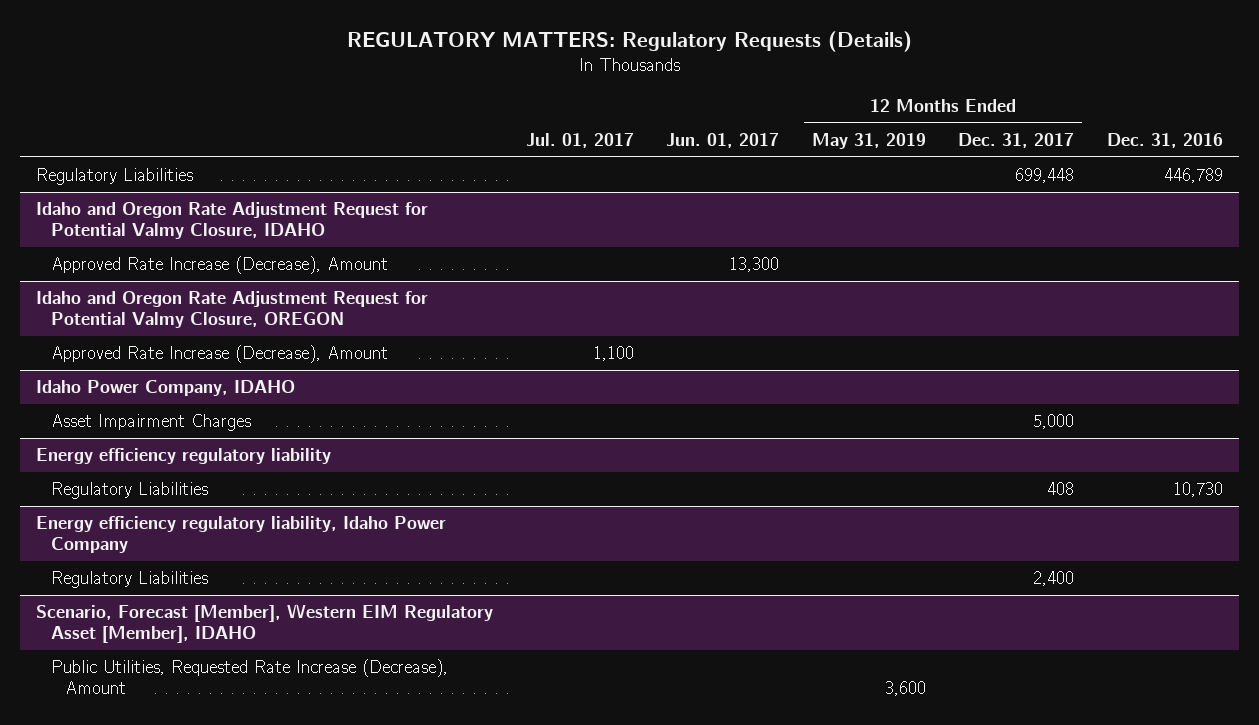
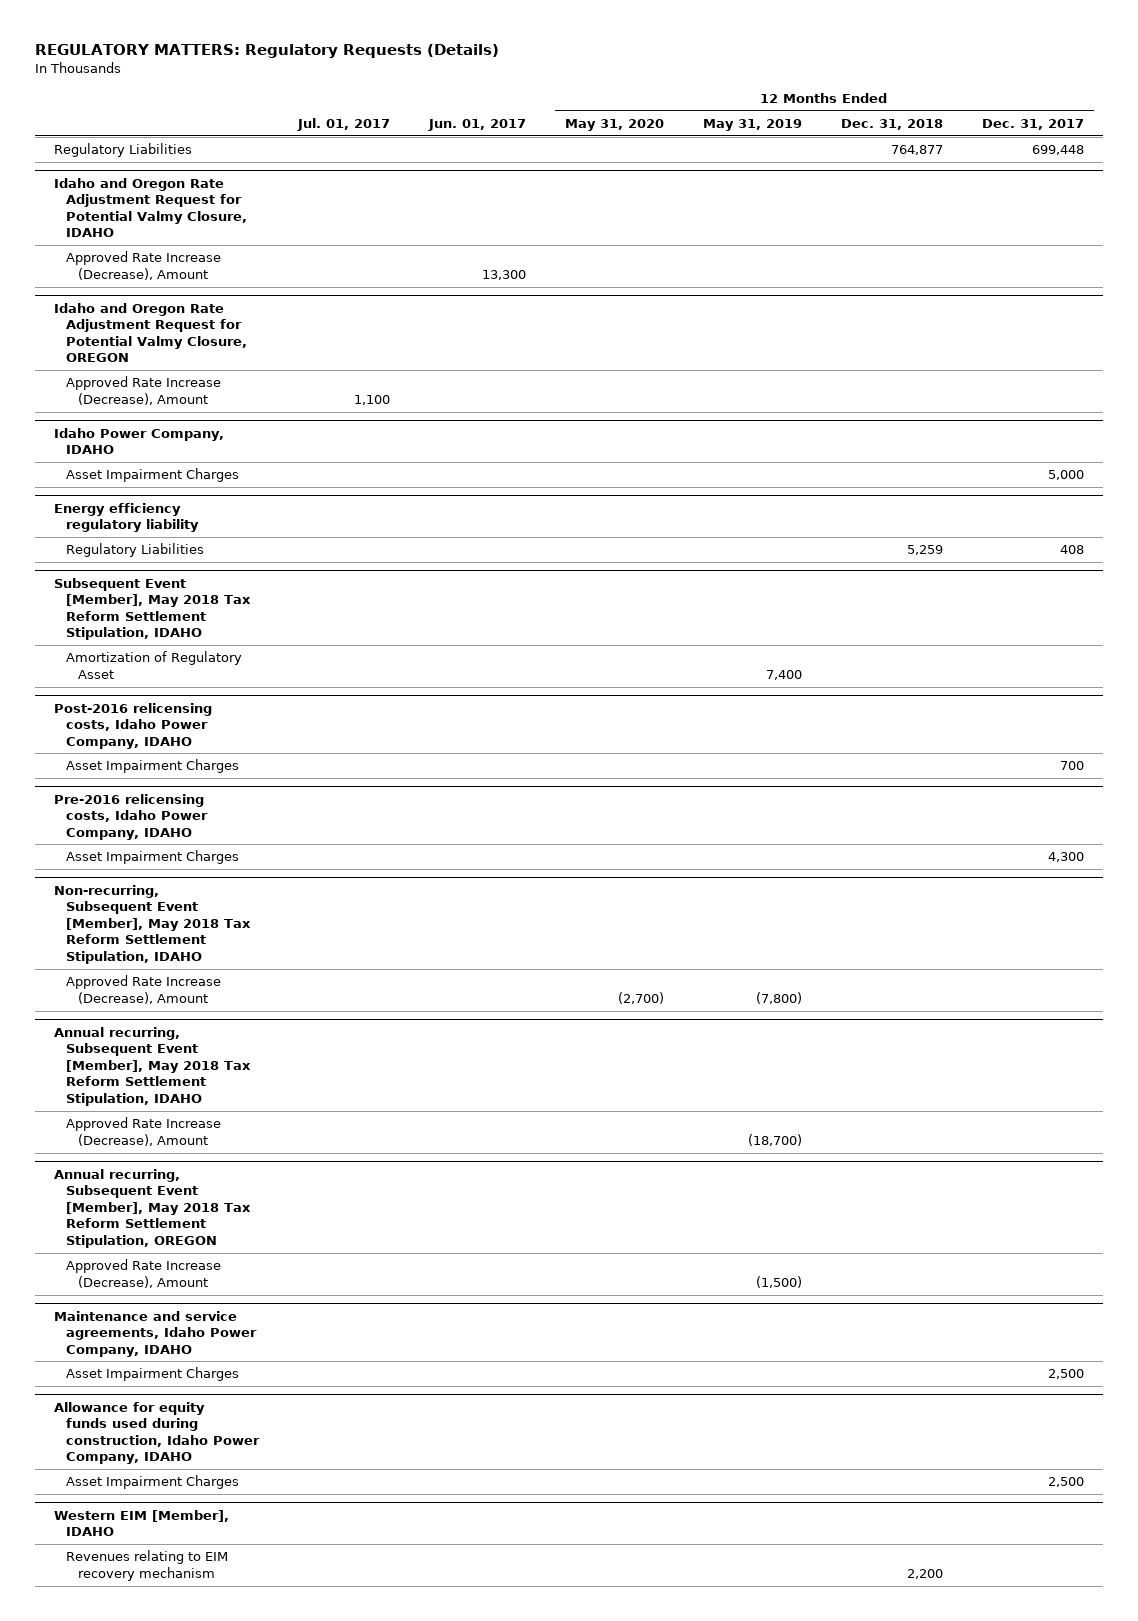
[1106,132,1223,148] Dec. 31, 2016 -> none
none -> [565,118,665,131] May 31, 2020
none -> [840,118,943,130] Dec. 31, 2018
[36,516,447,553] Energy efficiency regulatory liability, Idaho Power Company -> none
[50,571,208,589] Regulatory Liabilities -> none
[50,659,448,694] Public Utilities, Requested Rate Increase (Decrease), Amount -> none
none -> [54,577,252,641] Subsequent Event [Member], May 2018 Tax Reform Settlement Stipulation, IDAHO
none -> [66,651,243,679] Amortization of Regulatory Asset
none -> [54,702,213,749] Post-2016 relicensing costs, Idaho Power Company, IDAHO
none -> [66,759,240,774] Asset Impairment Charges
none -> [54,793,209,840] Pre-2016 relicensing costs, Idaho Power Company, IDAHO
none -> [66,850,240,865] Asset Impairment Charges
none -> [54,884,252,964] Non-recurring, Subsequent Event [Member], May 2018 Tax Reform Settlement Stipulation, IDAHO
none -> [66,975,222,1004] Approved Rate Increase (Decrease), Amount
none -> [54,1026,252,1106] Annual recurring, Subsequent Event [Member], May 2018 Tax Reform Settlement Stipulation, IDAHO
none -> [66,1117,222,1146] Approved Rate Increase (Decrease), Amount
none -> [54,1168,252,1248] Annual recurring, Subsequent Event [Member], May 2018 Tax Reform Settlement Stipulation, OREGON
none -> [66,1259,222,1288] Approved Rate Increase (Decrease), Amount
none -> [54,1310,258,1357] Maintenance and service agreements, Idaho Power Company, IDAHO
none -> [66,1367,240,1382] Asset Impairment Charges
none -> [54,1401,261,1465] Allowance for equity funds used during construction, Idaho Power Company, IDAHO
none -> [66,1475,240,1490] Asset Impairment Charges
[36,603,494,643] Scenario, Forecast [Member], Western EIM Regulatory Asset [Member], IDAHO -> [54,1509,230,1537] Western EIM [Member], IDAHO
none -> [66,1550,229,1581] Revenues relating to EIM recovery mechanism

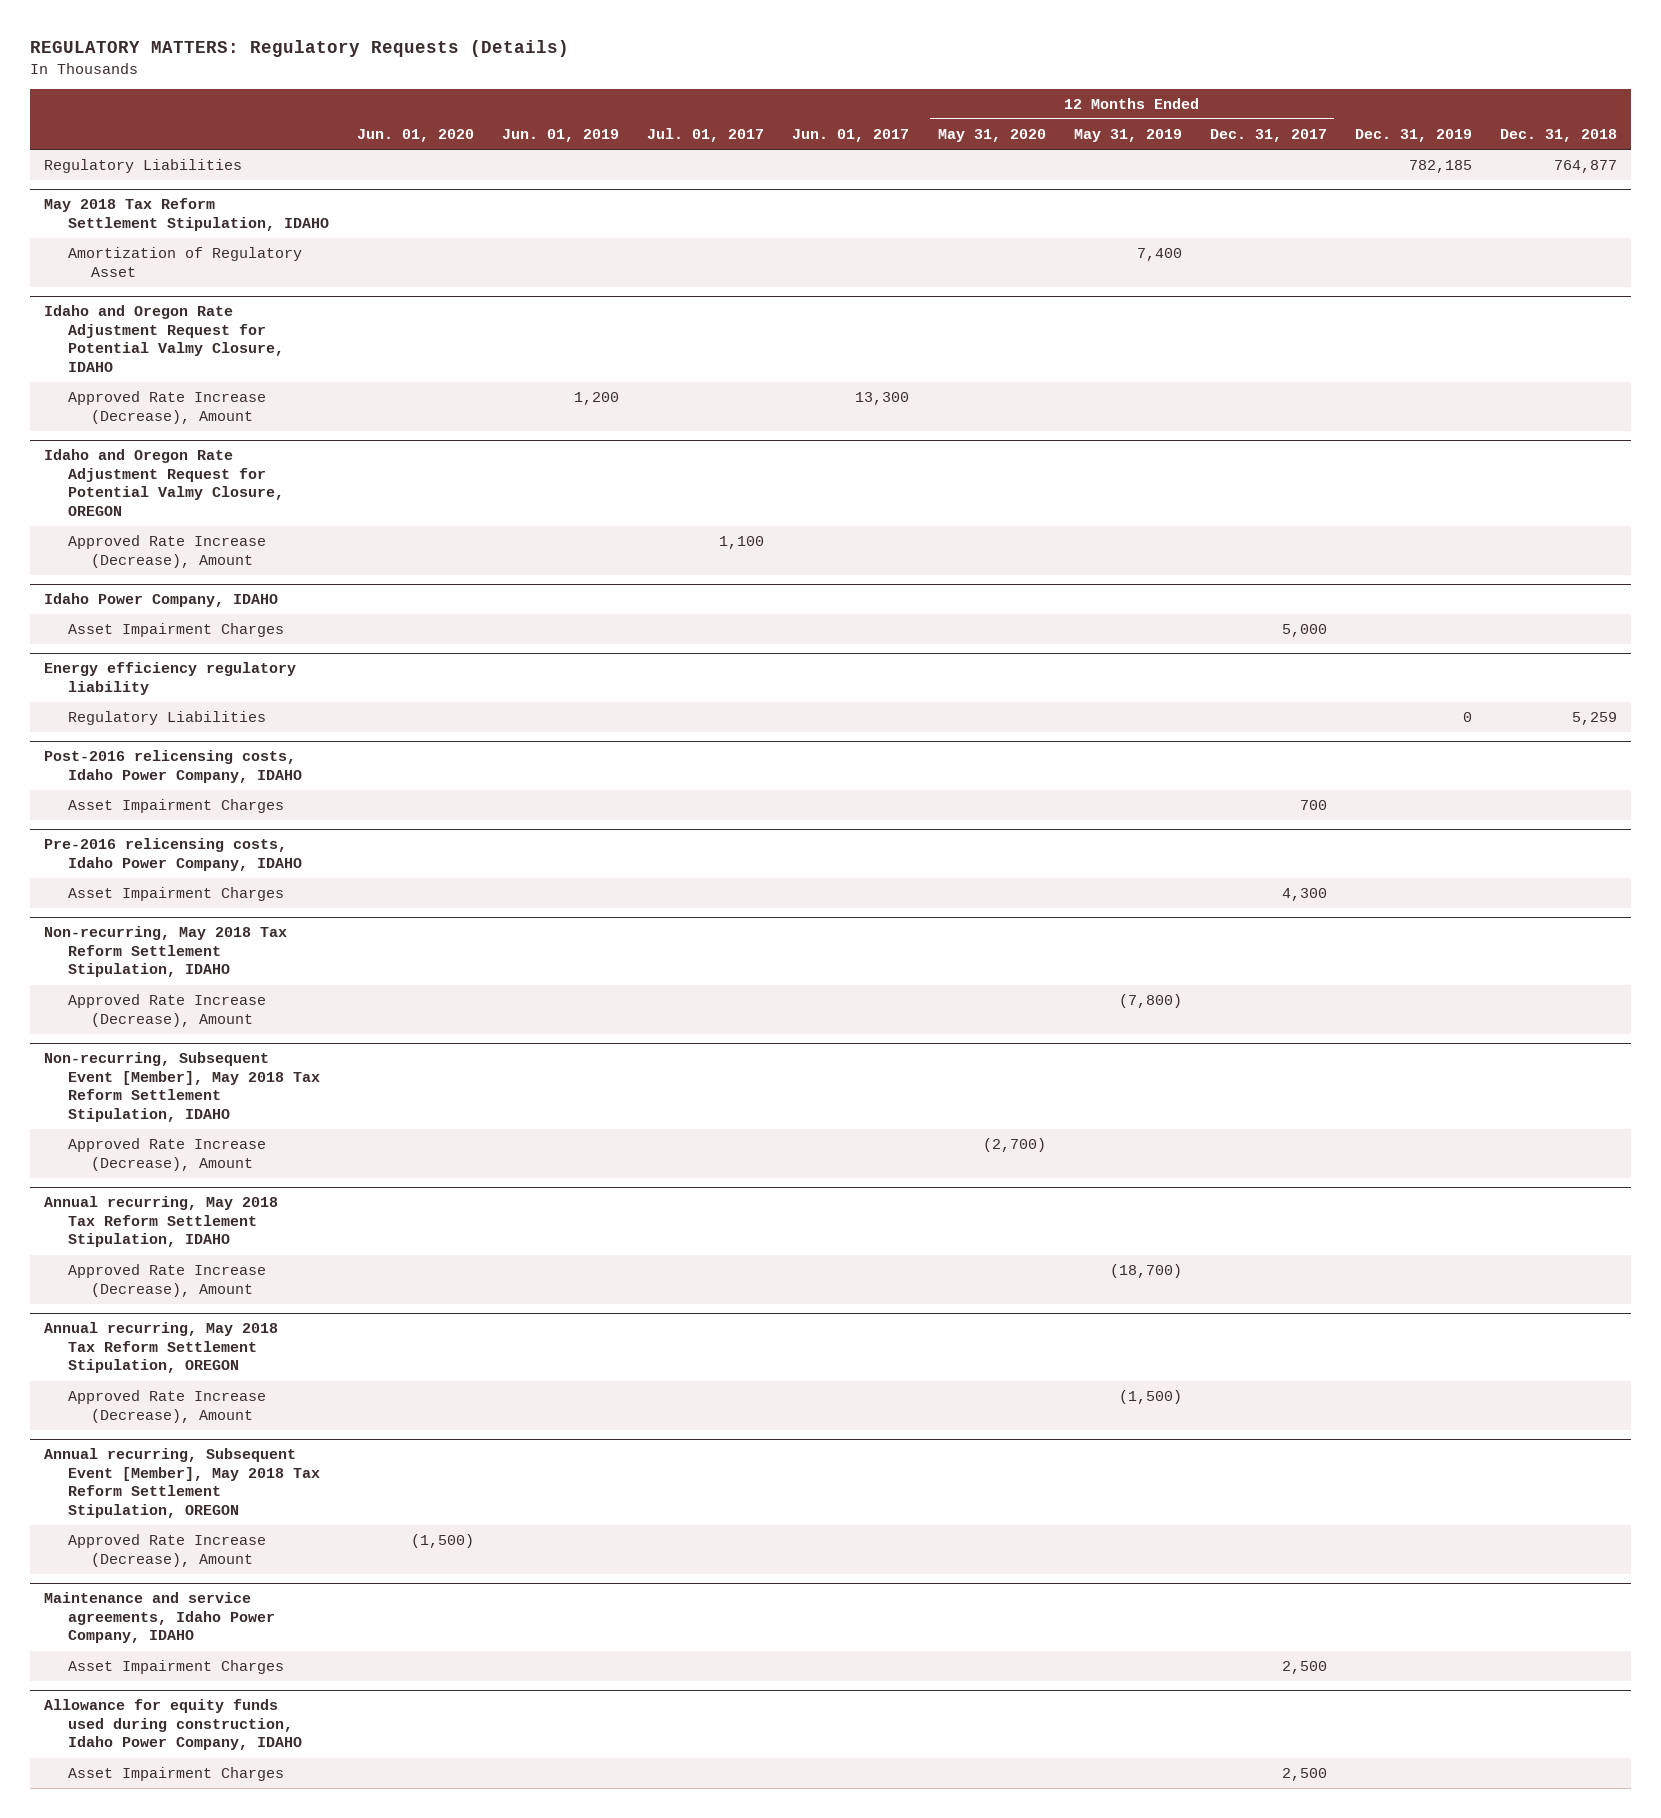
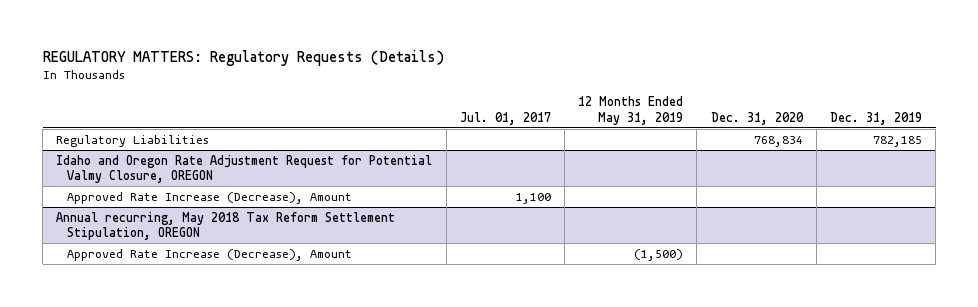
[356,128,474,142] Jun. 01, 2020 -> none
[501,128,619,142] Jun. 01, 2019 -> none
[792,128,910,142] Jun. 01, 2017 -> none
[937,128,1046,142] May 31, 2020 -> none
[1209,128,1327,142] Dec. 31, 2017 -> none
[1500,128,1618,142] Dec. 31, 2018 -> none
none -> [710,111,804,125] Dec. 31, 2020
[44,198,329,231] May 2018 Tax Reform Settlement Stipulation, IDAHO -> none
[67,247,302,277] Amortization of Regulatory Asset -> none
[44,305,284,372] Idaho and Oregon Rate Adjustment Request for Potential Valmy Closure, IDAHO -> none
[67,391,266,424] Approved Rate Increase (Decrease), Amount -> none
[44,593,279,608] Idaho Power Company, IDAHO -> none
[67,623,284,638] Asset Impairment Charges -> none
[44,662,297,695] Energy efficiency regulatory liability -> none
[67,711,266,726] Regulatory Liabilities -> none
[44,750,302,783] Post-2016 relicensing costs, Idaho Power Company, IDAHO -> none
[67,799,284,814] Asset Impairment Charges -> none
[44,838,302,871] Pre-2016 relicensing costs, Idaho Power Company, IDAHO -> none
[67,887,284,902] Asset Impairment Charges -> none
[44,926,288,978] Non-recurring, May 2018 Tax Reform Settlement Stipulation, IDAHO -> none
[67,994,266,1027] Approved Rate Increase (Decrease), Amount -> none
[44,1052,320,1122] Non-recurring, Subsequent Event [Member], May 2018 Tax Reform Settlement Stipulation, IDAHO -> none
[67,1138,266,1171] Approved Rate Increase (Decrease), Amount -> none
[44,1196,279,1248] Annual recurring, May 2018 Tax Reform Settlement Stipulation, IDAHO -> none
[67,1264,266,1297] Approved Rate Increase (Decrease), Amount -> none
[44,1448,320,1518] Annual recurring, Subsequent Event [Member], May 2018 Tax Reform Settlement Stipulation, OREGON -> none
[67,1534,266,1567] Approved Rate Increase (Decrease), Amount -> none
[44,1592,275,1644] Maintenance and service agreements, Idaho Power Company, IDAHO -> none
[67,1660,284,1675] Asset Impairment Charges -> none
[44,1699,302,1751] Allowance for equity funds used during construction, Idaho Power Company, IDAHO -> none
[67,1767,284,1782] Asset Impairment Charges -> none

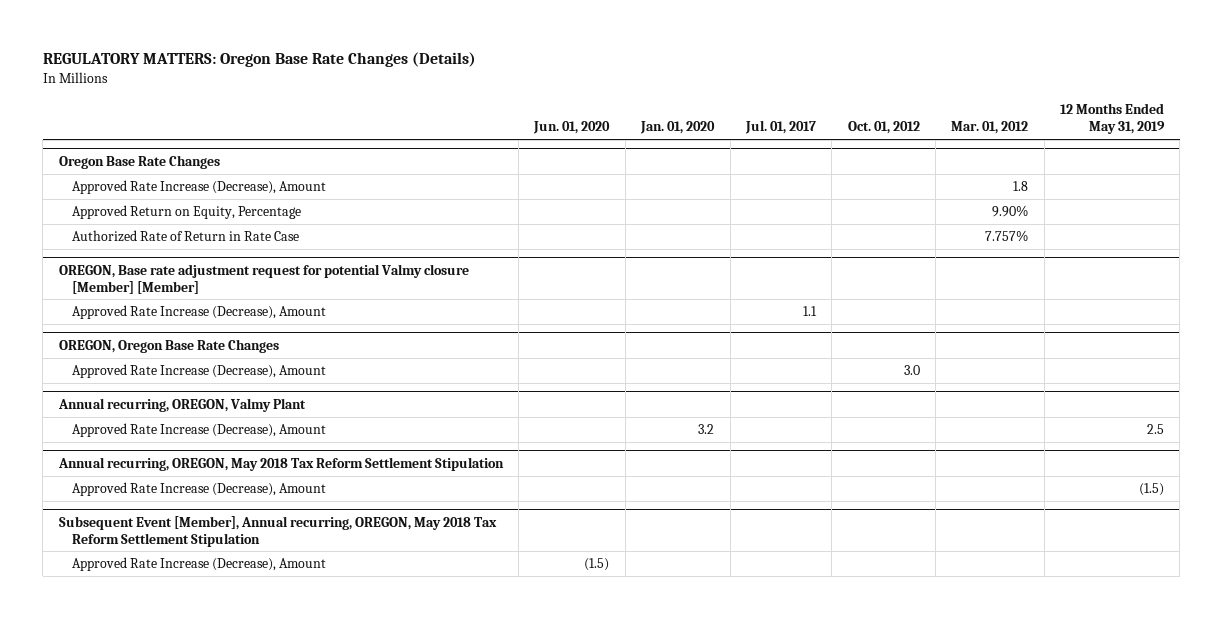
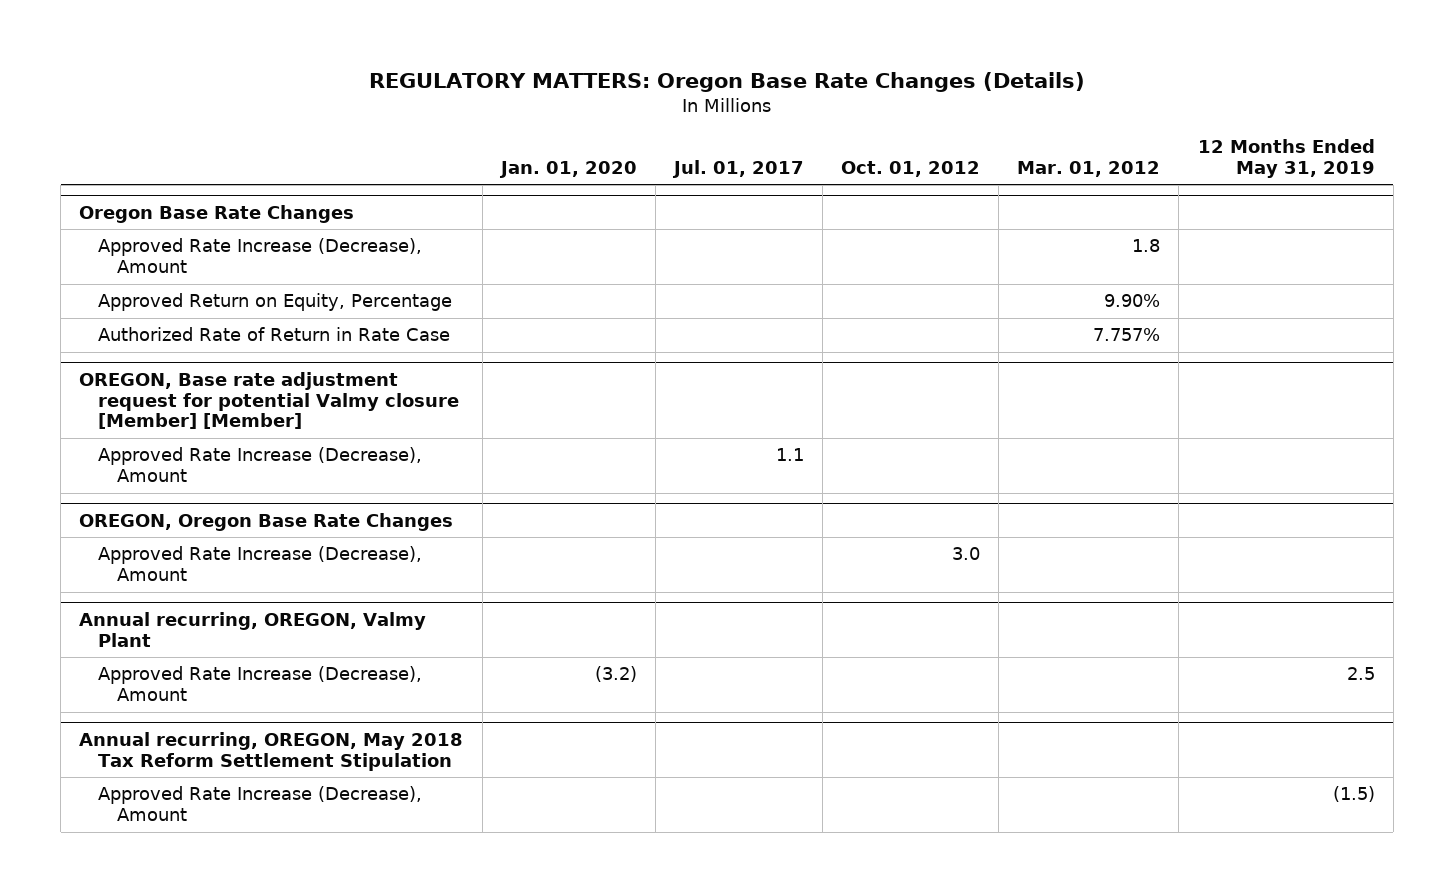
[533,121,611,135] Jun. 01, 2020 -> none
[698,424,715,435] 3.2 -> [594,666,637,683] (3.2)
[58,515,497,547] Subsequent Event [Member], Annual recurring, OREGON, May 2018 Tax Reform Settlement Stipulation -> none
[72,557,327,572] Approved Rate Increase (Decrease), Amount -> none

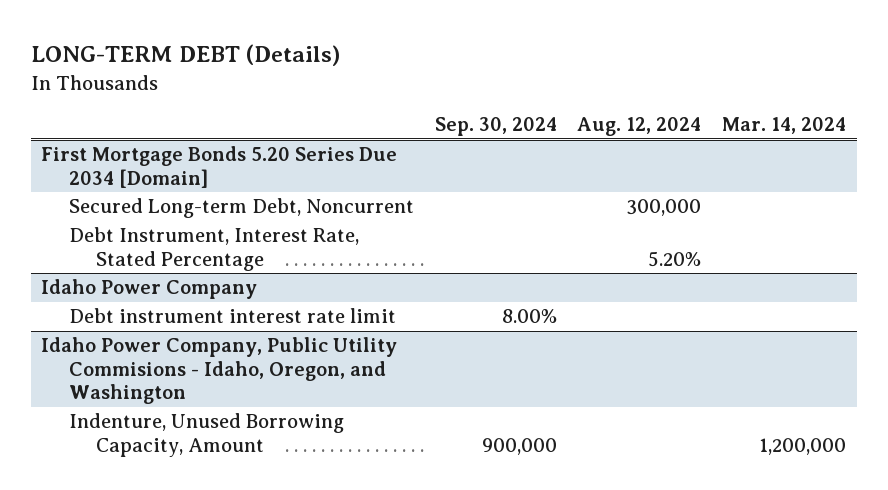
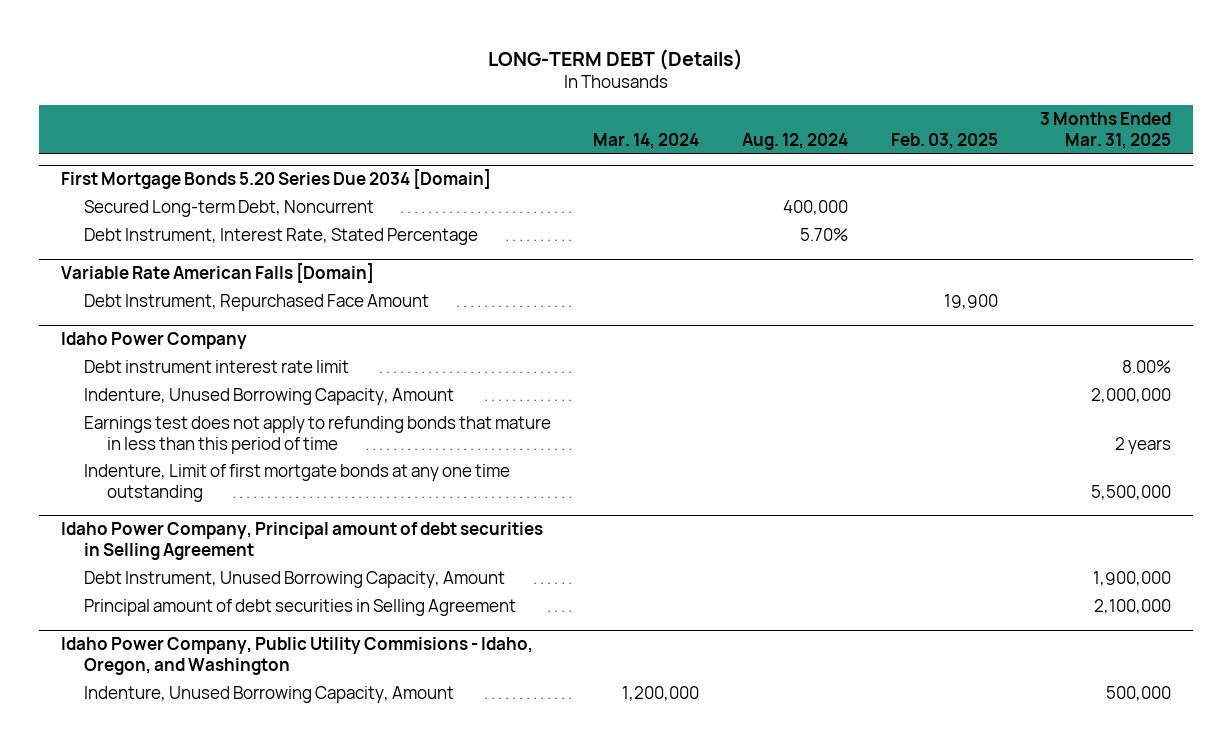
[434,117,557,137] Sep. 30, 2024 -> none
none -> [890,132,998,149] Feb. 03, 2025
none -> [1040,112,1172,149] 3 Months Ended Mar. 31, 2025
[626,199,702,217] 300,000 -> [783,200,849,216] 400,000
[648,250,702,267] 5.20% -> [800,228,849,242] 5.70%
none -> [60,263,374,284] Variable Rate American Falls [Domain]
none -> [83,294,429,312] Debt Instrument, Repurchased Face Amount
none -> [83,388,454,406] Indenture, Unused Borrowing Capacity, Amount
none -> [83,416,551,454] Earnings test does not apply to refunding bonds that mature in less than this period of time
none -> [83,464,510,502] Indenture, Limit of first mortgate bonds at any one time outstanding
none -> [60,522,543,560] Idaho Power Company, Principal amount of debt securities in Selling Agreement
none -> [83,571,505,589] Debt Instrument, Unused Borrowing Capacity, Amount
none -> [83,599,516,617] Principal amount of debt securities in Selling Agreement

